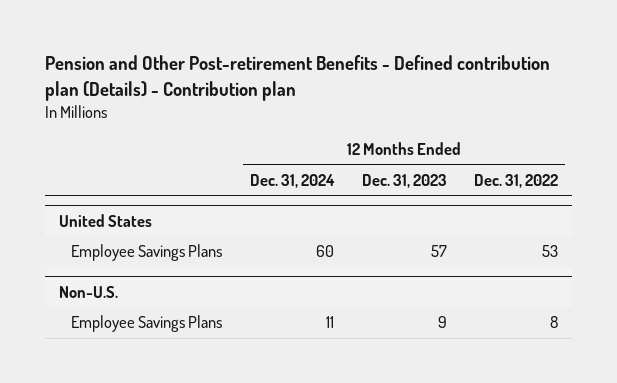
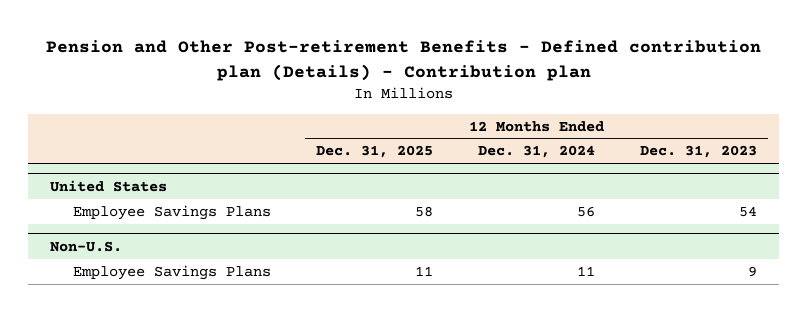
[474,173,559,188] Dec. 31, 2022 -> none
none -> [316,145,434,159] Dec. 31, 2025
[315,245,334,258] 60 -> [577,205,596,217] 56
[430,245,447,258] 57 -> [738,205,757,217] 54

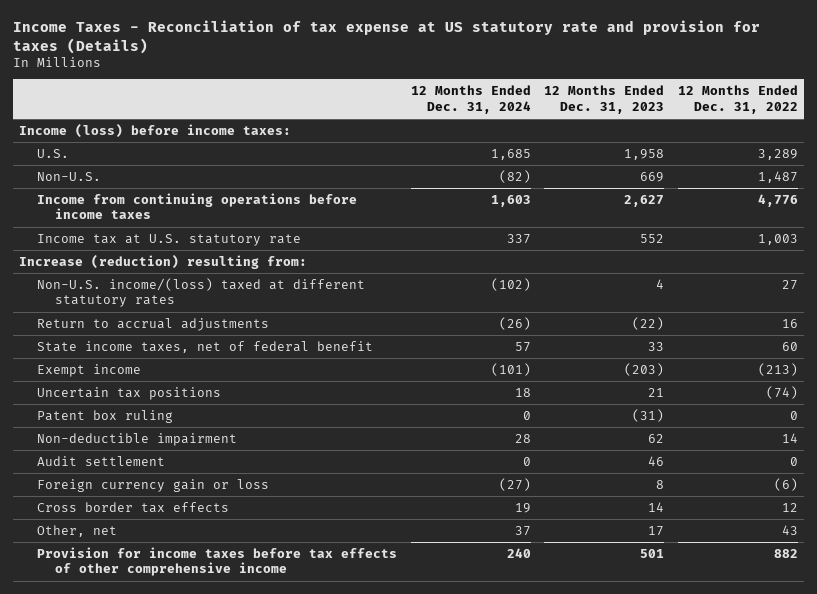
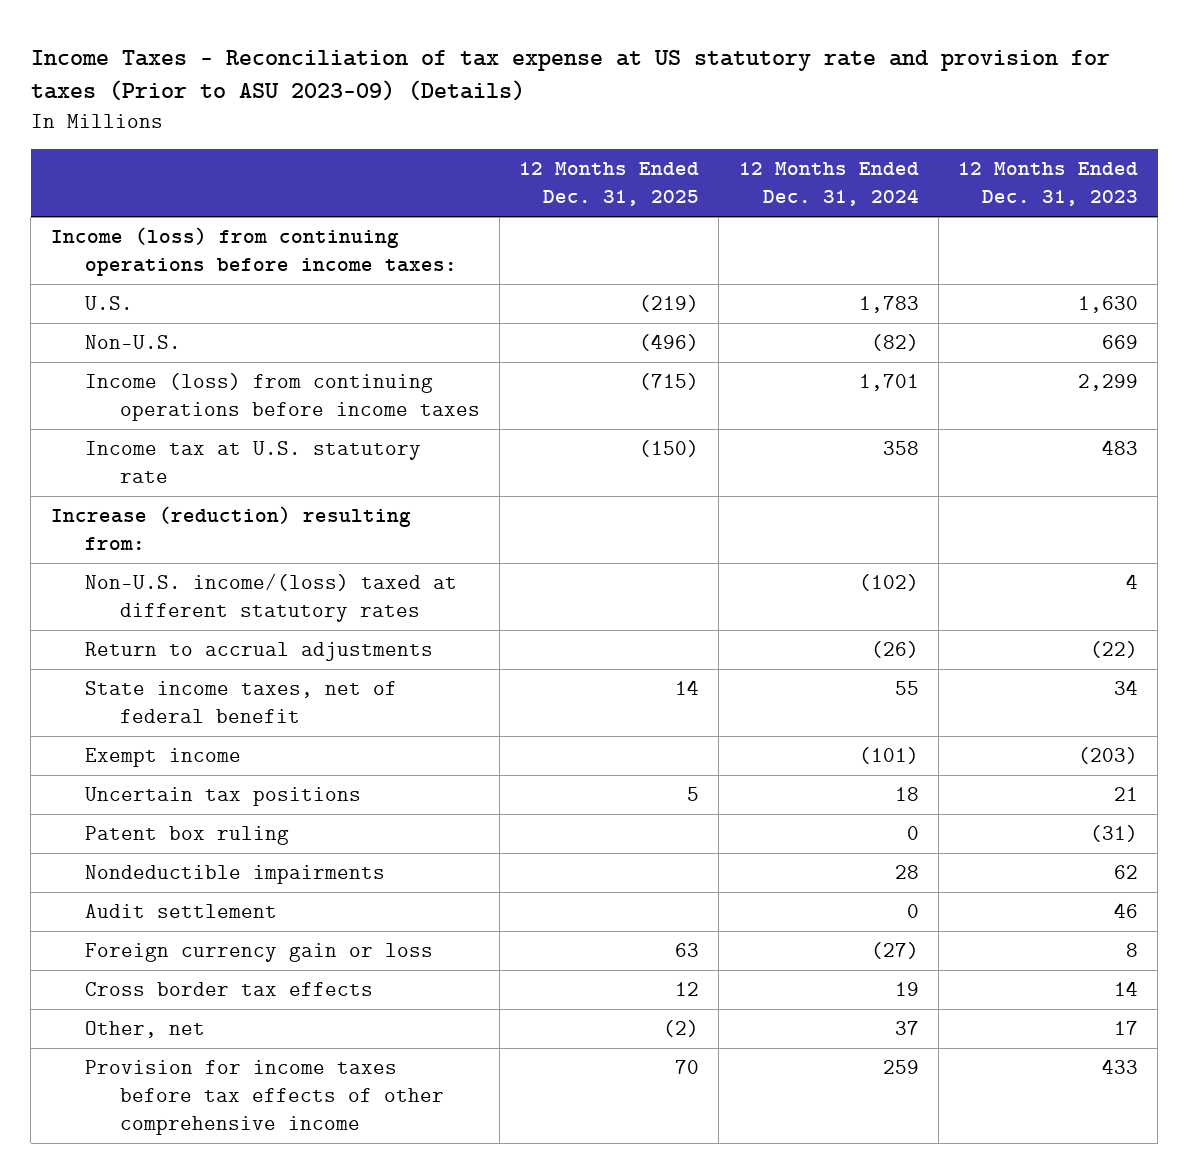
[12,19,760,54] Income Taxes - Reconciliation of tax expense at US statutory rate and provision for taxes (Details) -> [30,49,1110,102] Income Taxes - Reconciliation of tax expense at US statutory rate and provision for taxes (Prior to ASU 2023-09) (Details)
[677,85,798,114] 12 Months Ended Dec. 31, 2022 -> none
none -> [519,162,700,207] 12 Months Ended Dec. 31, 2025
[19,123,292,138] Income (loss) before income taxes: -> [50,227,458,277] Income (loss) from continuing operations before income taxes:
[490,148,531,160] 1,685 -> [858,296,919,314] 1,783
[624,148,665,160] 1,958 -> [1078,296,1139,314] 1,630
[37,192,358,220] Income from continuing operations before income taxes -> [85,373,480,422] Income (loss) from continuing operations before income taxes
[490,194,531,207] 1,603 -> [858,374,919,392] 1,701
[624,194,665,207] 2,627 -> [1078,374,1139,392] 2,299
[506,233,531,244] 337 -> [882,441,919,456] 358
[640,233,665,243] 552 -> [1102,440,1139,456] 483
[514,341,531,352] 57 -> [894,681,919,696] 55
[648,341,665,351] 33 -> [1114,680,1139,696] 34
[37,432,238,446] Non-deductible impairment -> [85,865,386,885] Nondeductible impairments
[506,547,531,558] 240 -> [882,1060,919,1075] 259
[640,548,665,558] 501 -> [1102,1059,1139,1075] 433

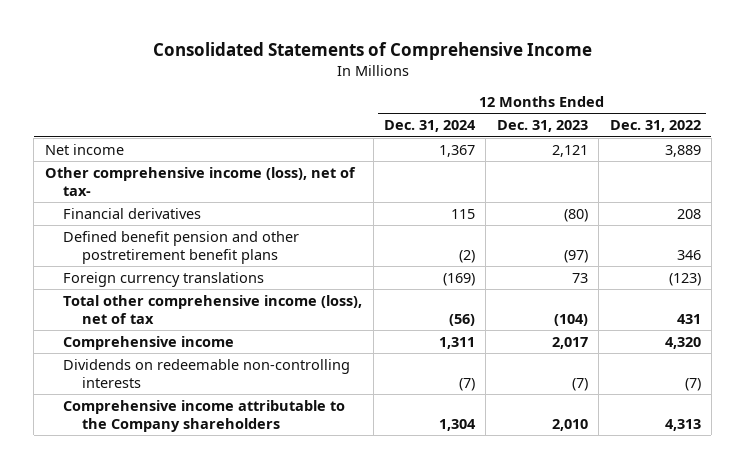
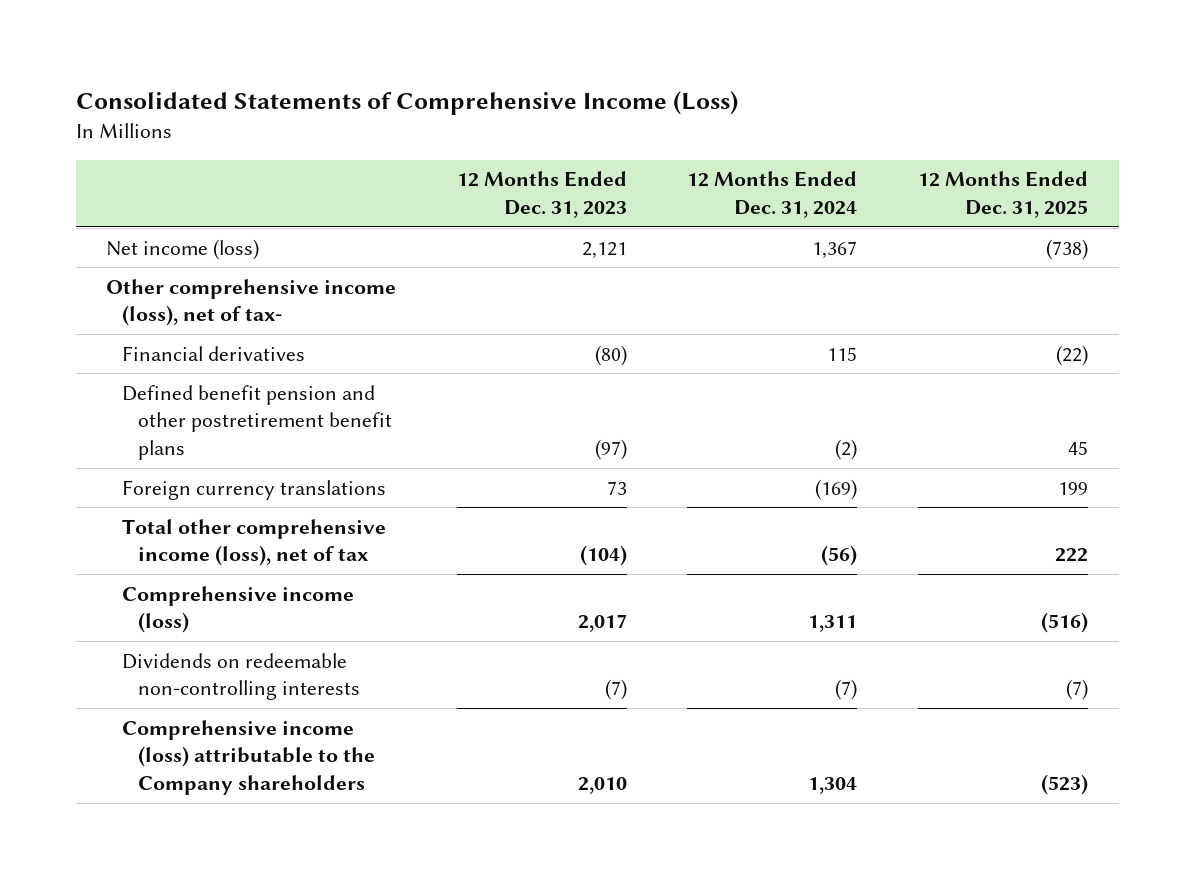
[152,42,592,61] Consolidated Statements of Comprehensive Income -> [75,91,738,116] Consolidated Statements of Comprehensive Income (Loss)
[609,120,701,133] Dec. 31, 2022 -> none
none -> [918,171,1089,218] 12 Months Ended Dec. 31, 2025
[44,143,124,155] Net income -> [105,238,259,260] Net income (loss)
[63,335,235,350] Comprehensive income -> [121,585,354,634] Comprehensive income (loss)
[63,399,346,432] Comprehensive income attributable to the Company shareholders -> [121,719,376,795] Comprehensive income (loss) attributable to the Company shareholders

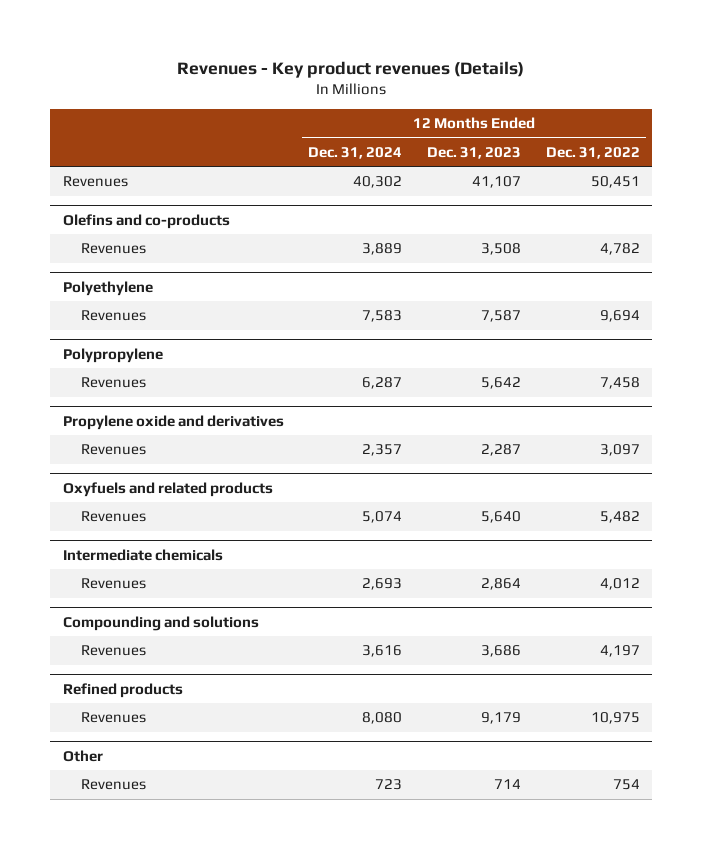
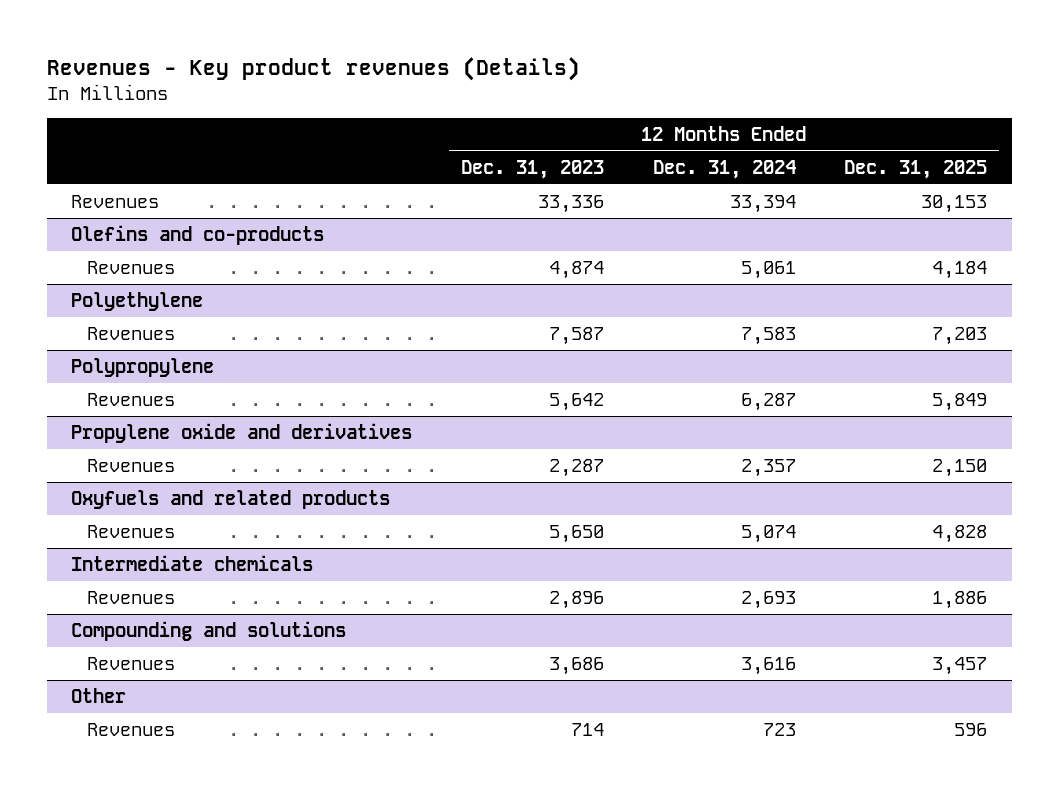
[545,146,640,159] Dec. 31, 2022 -> none
none -> [844,159,988,179] Dec. 31, 2025
[353,176,403,189] 40,302 -> [729,194,796,213] 33,394
[471,176,521,189] 41,107 -> [537,194,604,213] 33,336
[362,243,403,256] 3,889 -> [740,260,796,279] 5,061
[480,243,521,256] 3,508 -> [548,260,604,279] 4,874
[480,511,521,524] 5,640 -> [548,524,604,543] 5,650
[480,578,521,591] 2,864 -> [548,590,604,609] 2,896
[62,682,183,698] Refined products -> none
[81,712,147,724] Revenues -> none

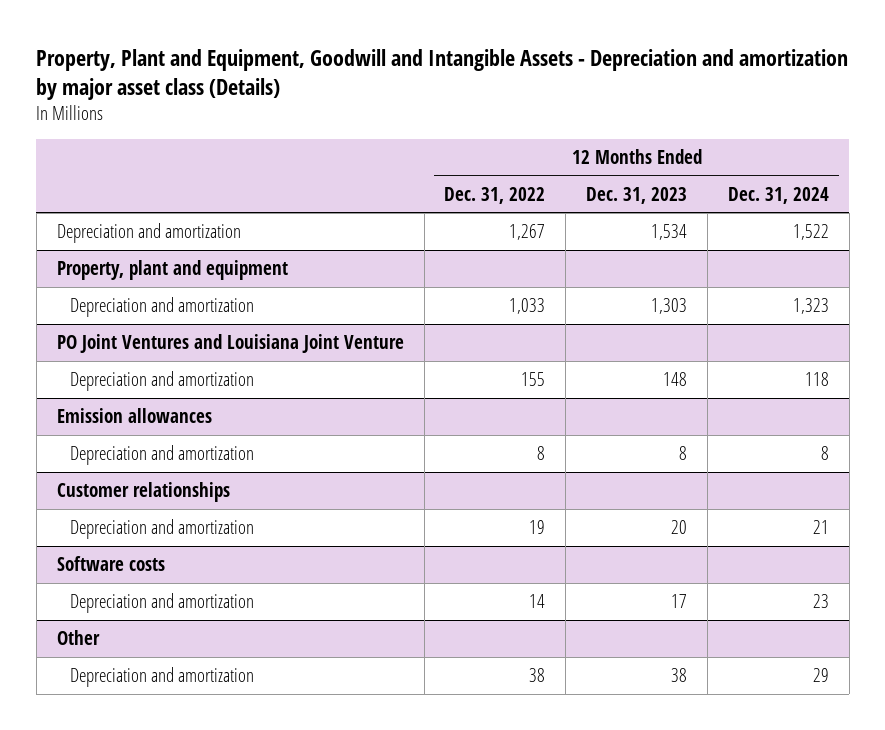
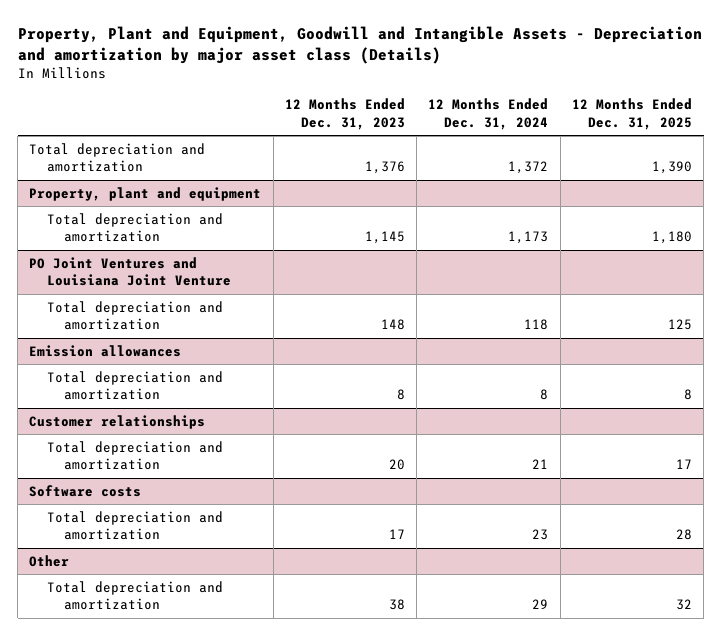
[444,186,546,204] Dec. 31, 2022 -> none
none -> [571,98,692,130] 12 Months Ended Dec. 31, 2025
[56,223,241,244] Depreciation and amortization -> [29,142,206,173] Total depreciation and amortization
[651,224,688,241] 1,534 -> [364,161,405,175] 1,376
[792,224,829,241] 1,522 -> [508,161,549,175] 1,372
[70,297,255,318] Depreciation and amortization -> [46,212,223,243] Total depreciation and amortization
[651,298,688,315] 1,303 -> [364,231,405,245] 1,145
[792,298,829,315] 1,323 -> [508,231,549,245] 1,173
[70,371,255,392] Depreciation and amortization -> [46,300,223,331] Total depreciation and amortization
[70,445,255,466] Depreciation and amortization -> [46,370,223,401] Total depreciation and amortization
[70,519,255,540] Depreciation and amortization -> [46,440,223,471] Total depreciation and amortization
[70,593,255,614] Depreciation and amortization -> [46,510,223,541] Total depreciation and amortization
[70,667,255,688] Depreciation and amortization -> [46,580,223,611] Total depreciation and amortization

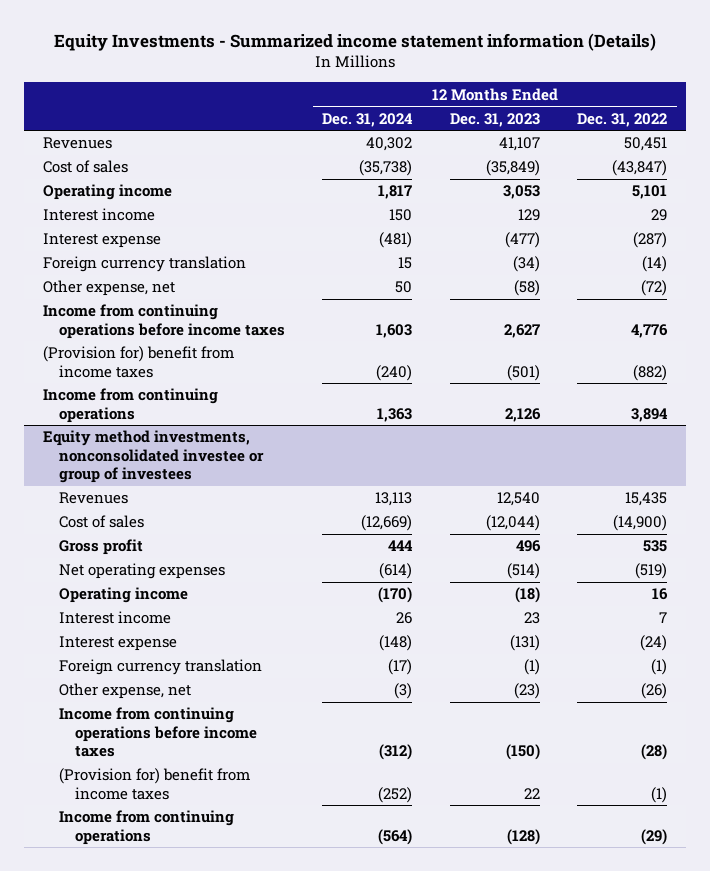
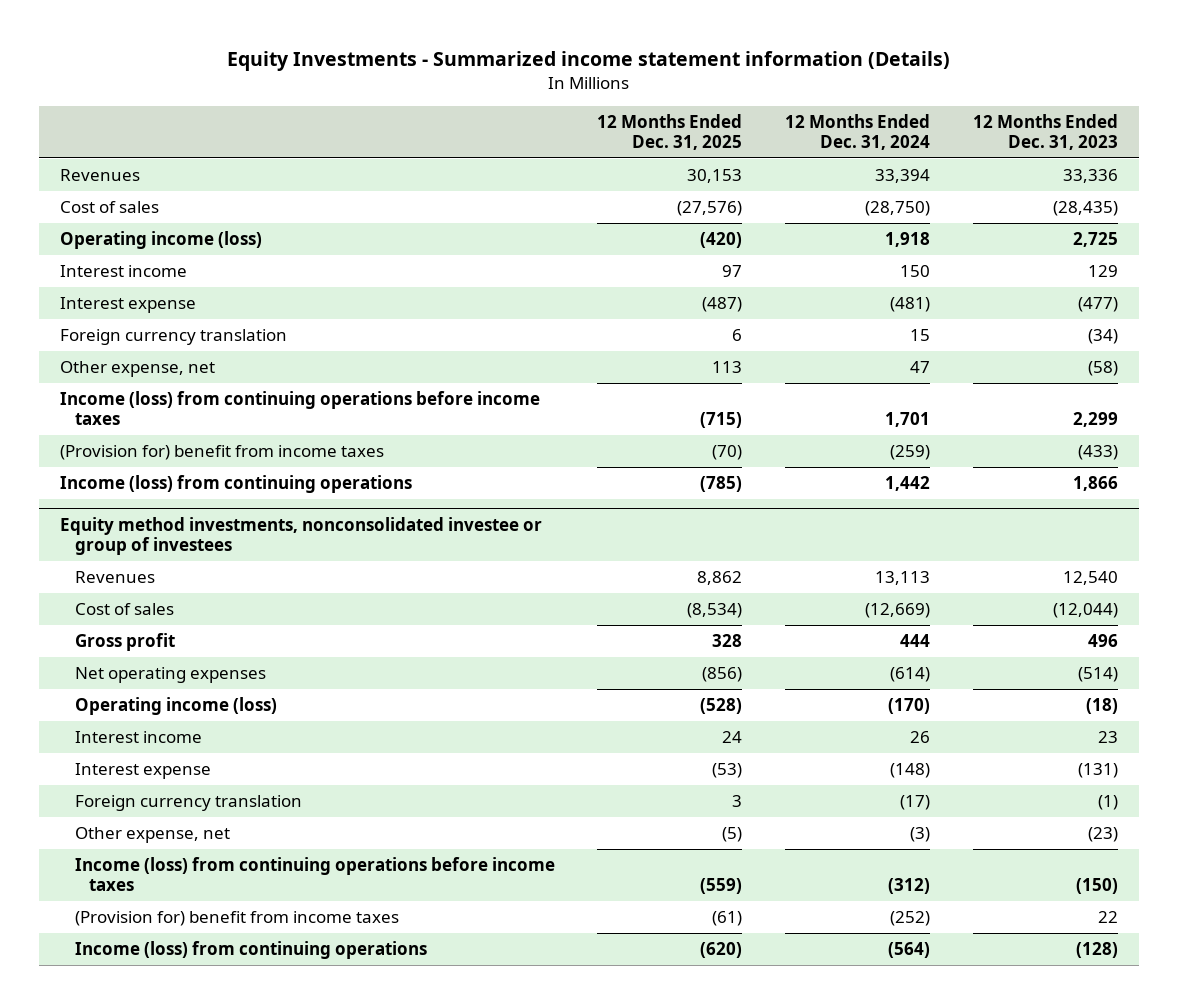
[577,112,668,127] Dec. 31, 2022 -> none
none -> [597,114,743,151] 12 Months Ended Dec. 31, 2025
[366,137,413,152] 40,302 -> [875,169,931,184] 33,394
[498,137,540,152] 41,107 -> [1062,169,1118,184] 33,336
[359,160,413,177] (35,738) -> [865,201,931,217] (28,750)
[485,160,540,177] (35,849) -> [1052,201,1118,217] (28,435)
[42,184,172,201] Operating income -> [60,231,263,250] Operating income (loss)
[378,185,413,200] 1,817 -> [885,232,931,248] 1,918
[502,185,540,200] 3,053 -> [1072,232,1118,248] 2,725
[395,281,413,294] 50 -> [910,361,931,374] 47
[42,304,285,339] Income from continuing operations before income taxes -> [60,391,541,426] Income (loss) from continuing operations before income taxes
[376,323,413,338] 1,603 -> [885,412,931,428] 1,701
[503,323,540,338] 2,627 -> [1072,412,1118,428] 2,299
[376,364,413,381] (240) -> [890,445,931,461] (259)
[506,364,540,381] (501) -> [1077,445,1118,461] (433)
[42,388,218,423] Income from continuing operations -> [60,475,413,494] Income (loss) from continuing operations
[377,407,413,422] 1,363 -> [885,476,931,492] 1,442
[504,407,541,422] 2,126 -> [1072,476,1118,492] 1,866
[58,587,188,604] Operating income -> [74,697,277,716] Operating income (loss)
[58,707,257,758] Income from continuing operations before income taxes -> [74,857,555,892] Income (loss) from continuing operations before income taxes
[58,810,234,845] Income from continuing operations -> [74,941,427,960] Income (loss) from continuing operations

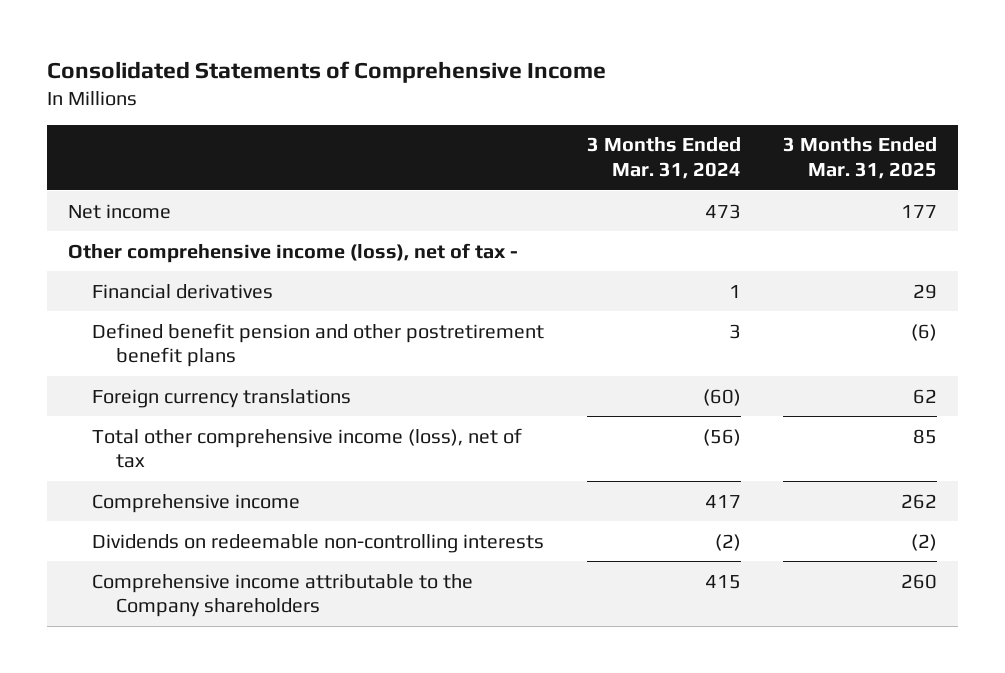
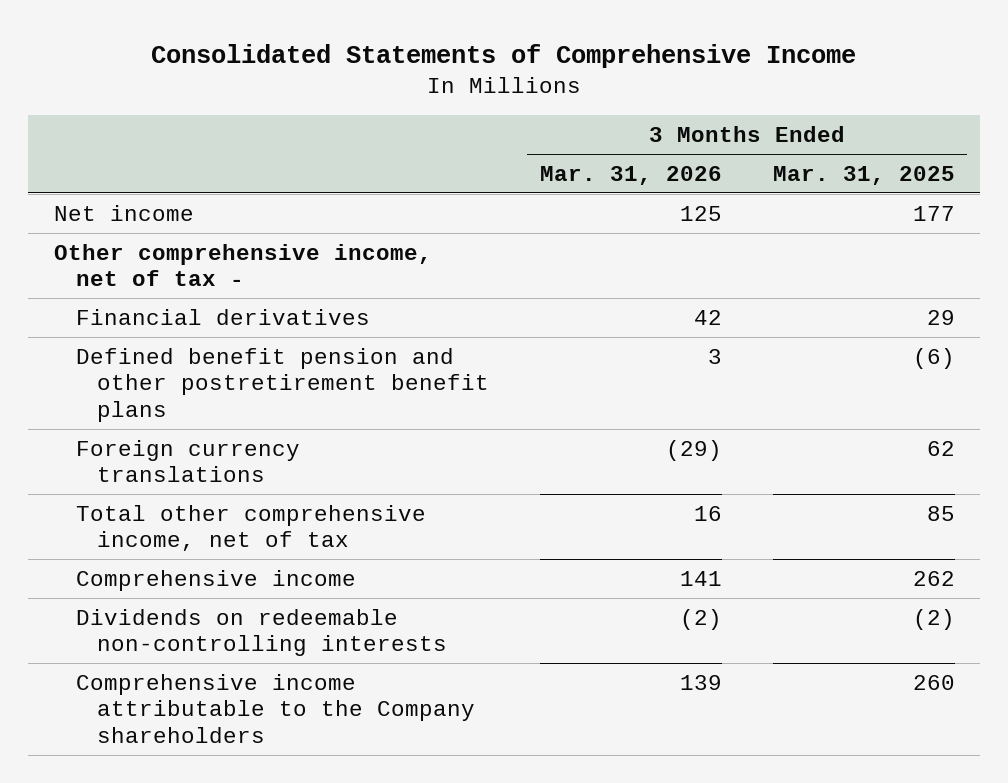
[586,137,741,180] 3 Months Ended Mar. 31, 2024 -> none
none -> [539,165,722,185] Mar. 31, 2026
[68,242,519,263] Other comprehensive income (loss), net of tax - -> [53,243,432,287] Other comprehensive income, net of tax -
[92,427,523,469] Total other comprehensive income (loss), net of tax -> [75,504,426,552] Total other comprehensive income, net of tax

